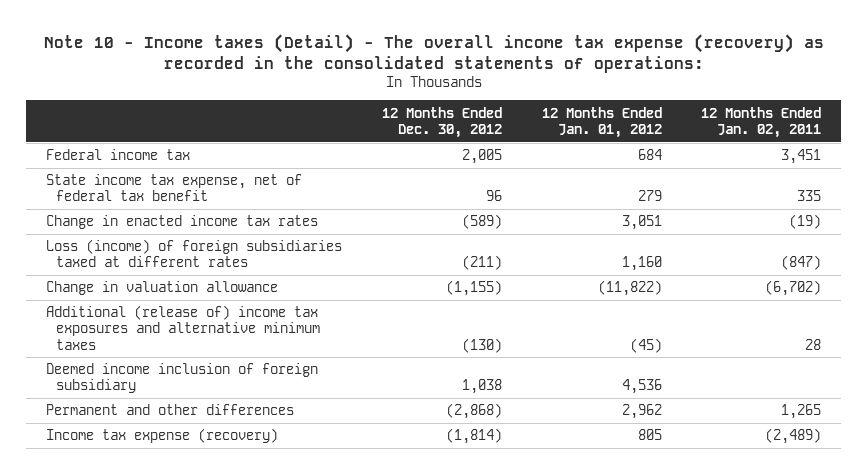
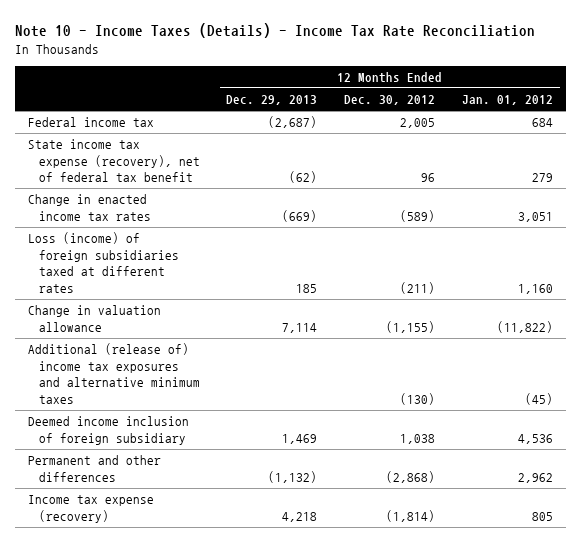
[43,33,824,73] Note 10 - Income taxes (Detail) - The overall income tax expense (recovery) as recorded in the consolidated statements of operations: -> [14,22,535,38] Note 10 - Income Taxes (Details) - Income Tax Rate Reconciliation
[701,106,822,138] 12 Months Ended Jan. 02, 2011 -> none
none -> [226,95,318,106] Dec. 29, 2013
[46,174,303,202] State income tax expense, net of federal tax benefit -> [28,139,200,183] State income tax expense (recovery), net of federal tax benefit

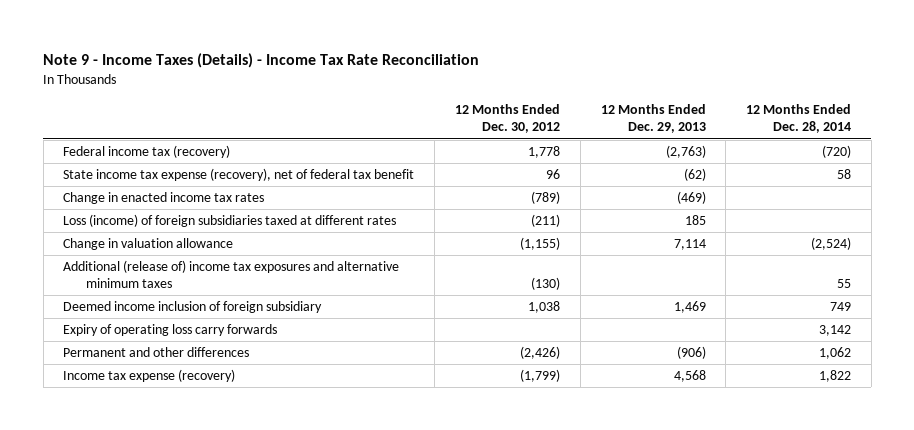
[14,22,535,38] Note 10 - Income Taxes (Details) - Income Tax Rate Reconciliation -> [43,53,480,69] Note 9 - Income Taxes (Details) - Income Tax Rate Reconciliation
[461,95,553,106] Jan. 01, 2012 -> none
none -> [746,104,852,134] 12 Months Ended Dec. 28, 2014
[28,117,155,128] Federal income tax -> [63,145,231,159] Federal income tax (recovery)
[268,116,318,129] (2,687) -> [665,145,706,159] (2,763)
[400,118,436,129] 2,005 -> [527,146,560,159] 1,778
[282,209,318,222] (669) -> [676,191,706,205] (469)
[400,209,436,222] (589) -> [530,191,560,205] (789)
none -> [63,324,278,337] Expiry of operating loss carry forwards
[268,470,318,483] (1,132) -> [676,346,706,360] (906)
[386,470,436,483] (2,868) -> [519,346,560,360] (2,426)
[282,511,318,522] 4,218 -> [673,370,706,383] 4,568
[386,509,436,522] (1,814) -> [519,369,560,383] (1,799)

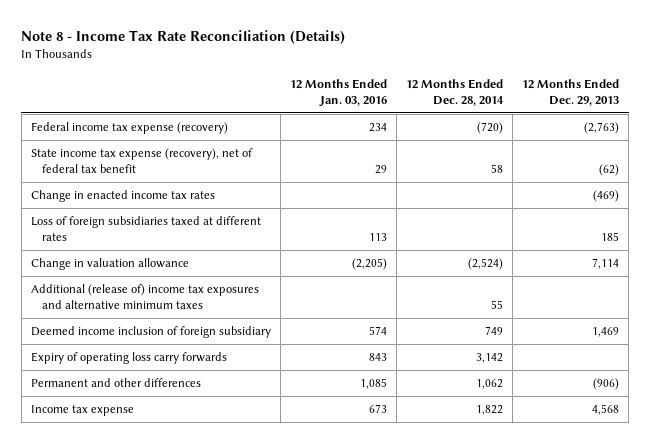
[43,53,480,69] Note 9 - Income Taxes (Details) - Income Tax Rate Reconciliation -> [21,29,346,44] Note 8 - Income Tax Rate Reconciliation (Details)
[454,104,560,134] 12 Months Ended Dec. 30, 2012 -> none
none -> [290,78,388,107] 12 Months Ended Jan. 03, 2016
[63,145,231,159] Federal income tax (recovery) -> [31,122,229,135] Federal income tax expense (recovery)
[63,214,397,228] Loss (income) of foreign subsidiaries taxed at different rates -> [31,216,262,242] Loss of foreign subsidiaries taxed at different rates
[63,369,236,383] Income tax expense (recovery) -> [31,405,135,417] Income tax expense

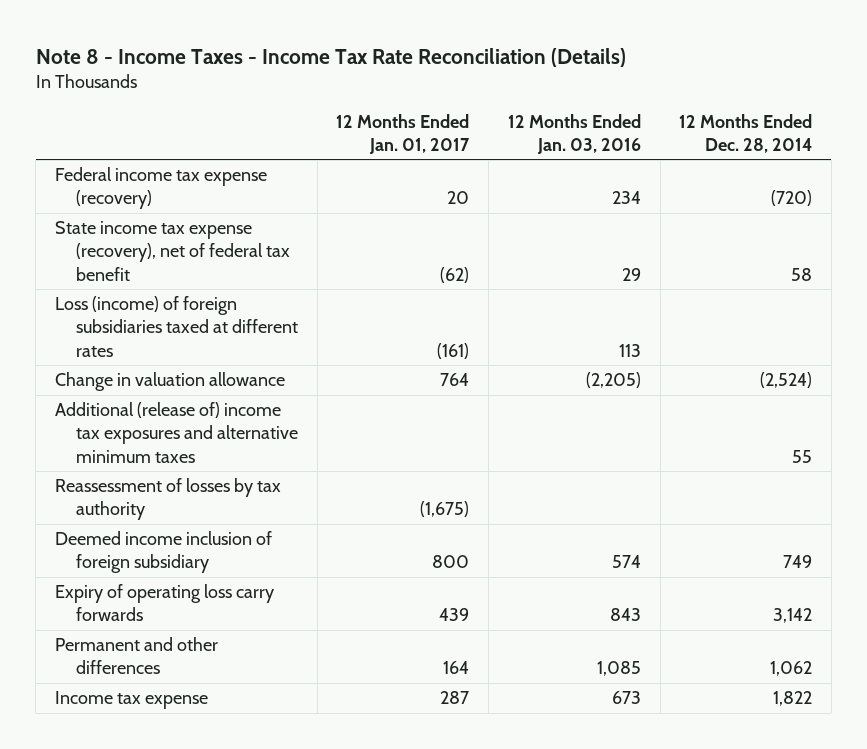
[21,29,346,44] Note 8 - Income Tax Rate Reconciliation (Details) -> [35,47,626,67] Note 8 - Income Taxes - Income Tax Rate Reconciliation (Details)
[522,78,620,106] 12 Months Ended Dec. 29, 2013 -> none
none -> [336,113,471,154] 12 Months Ended Jan. 01, 2017
[31,190,216,203] Change in enacted income tax rates -> none
[31,216,262,242] Loss of foreign subsidiaries taxed at different rates -> [55,296,299,357] Loss (income) of foreign subsidiaries taxed at different rates
none -> [55,478,282,521] Reassessment of losses by tax authority

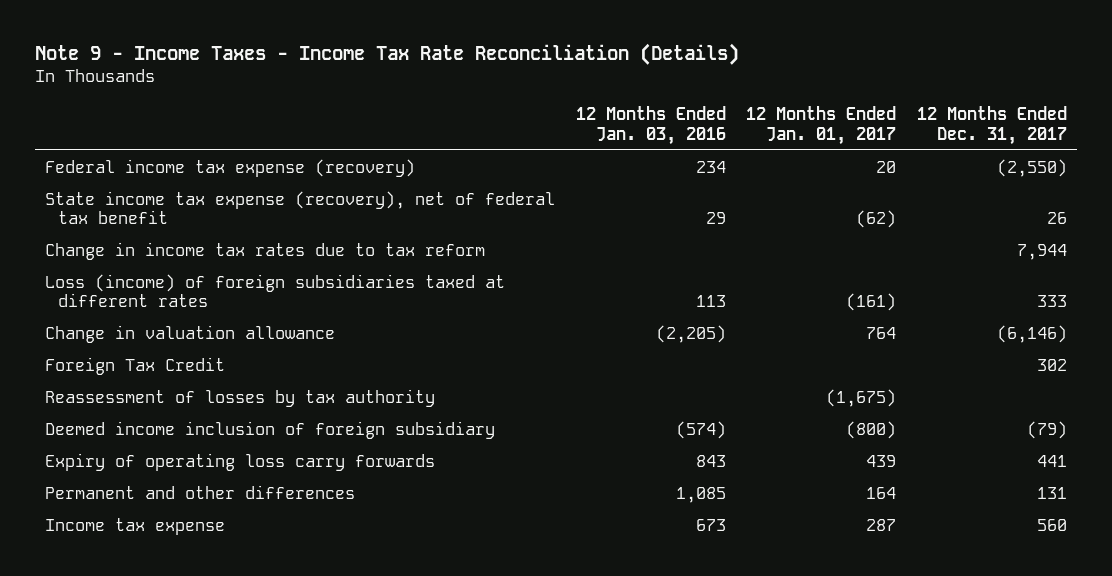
[35,47,626,67] Note 8 - Income Taxes - Income Tax Rate Reconciliation (Details) -> [34,43,739,66] Note 9 - Income Taxes - Income Tax Rate Reconciliation (Details)
[679,113,813,153] 12 Months Ended Dec. 28, 2014 -> none
none -> [917,106,1068,145] 12 Months Ended Dec. 31, 2017
none -> [45,241,486,260] Change in income tax rates due to tax reform
[55,402,299,463] Additional (release of) income tax exposures and alternative minimum taxes -> none
none -> [45,356,226,375] Foreign Tax Credit
[432,555,470,569] 800 -> [846,420,897,439] (800)
[611,555,641,569] 574 -> [675,420,726,439] (574)

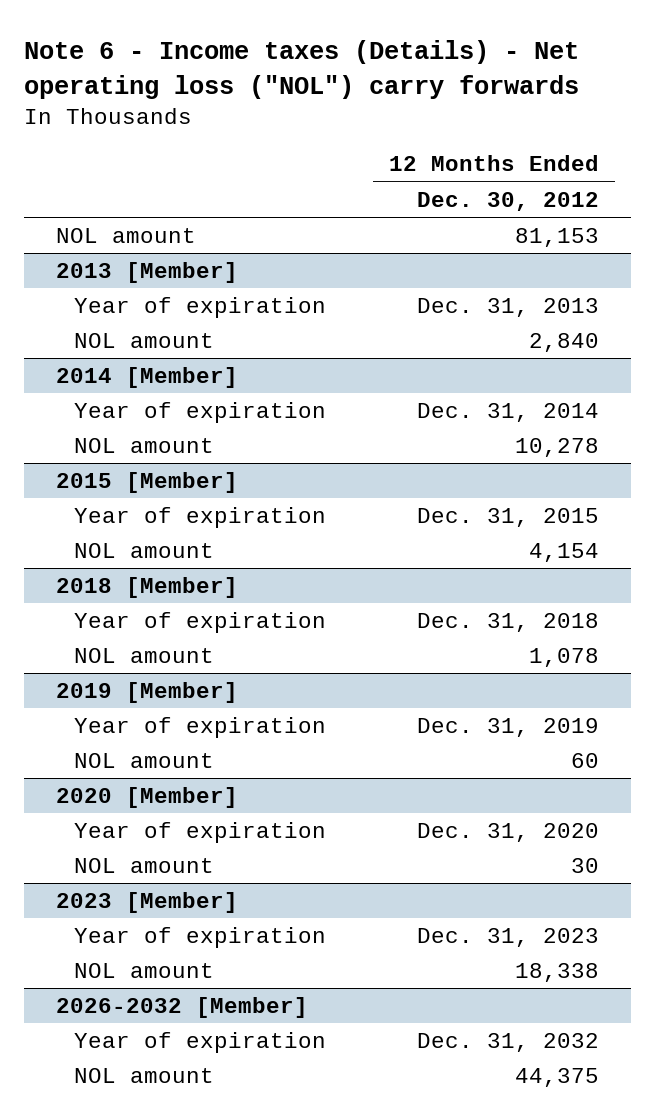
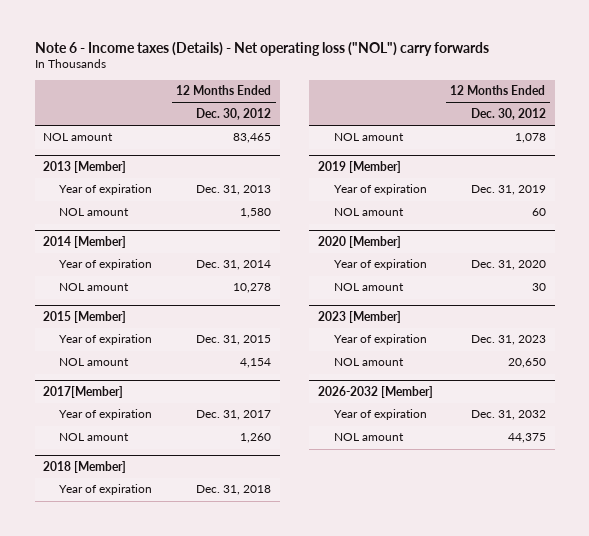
[515,228,600,248] 81,153 -> [233,133,272,144] 83,465
[529,333,600,353] 2,840 -> [240,208,272,219] 1,580
none -> [43,386,124,399] 2017[Member]
none -> [58,409,152,421] Year of expiration
none -> [58,433,129,442] NOL amount
[515,963,600,983] 18,338 -> [507,358,546,369] 20,650

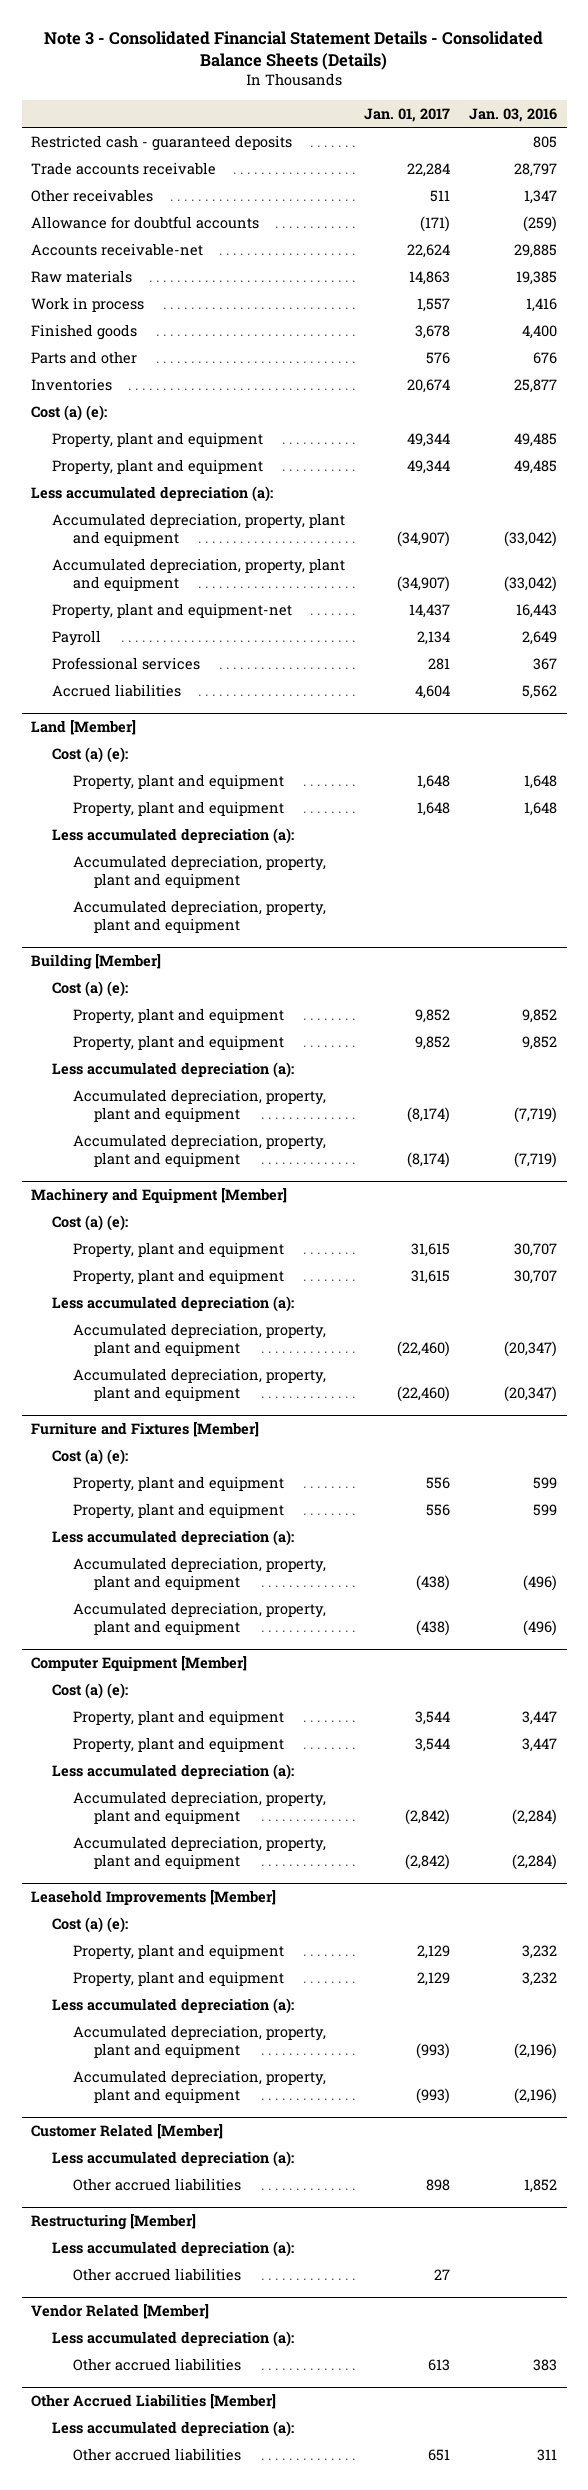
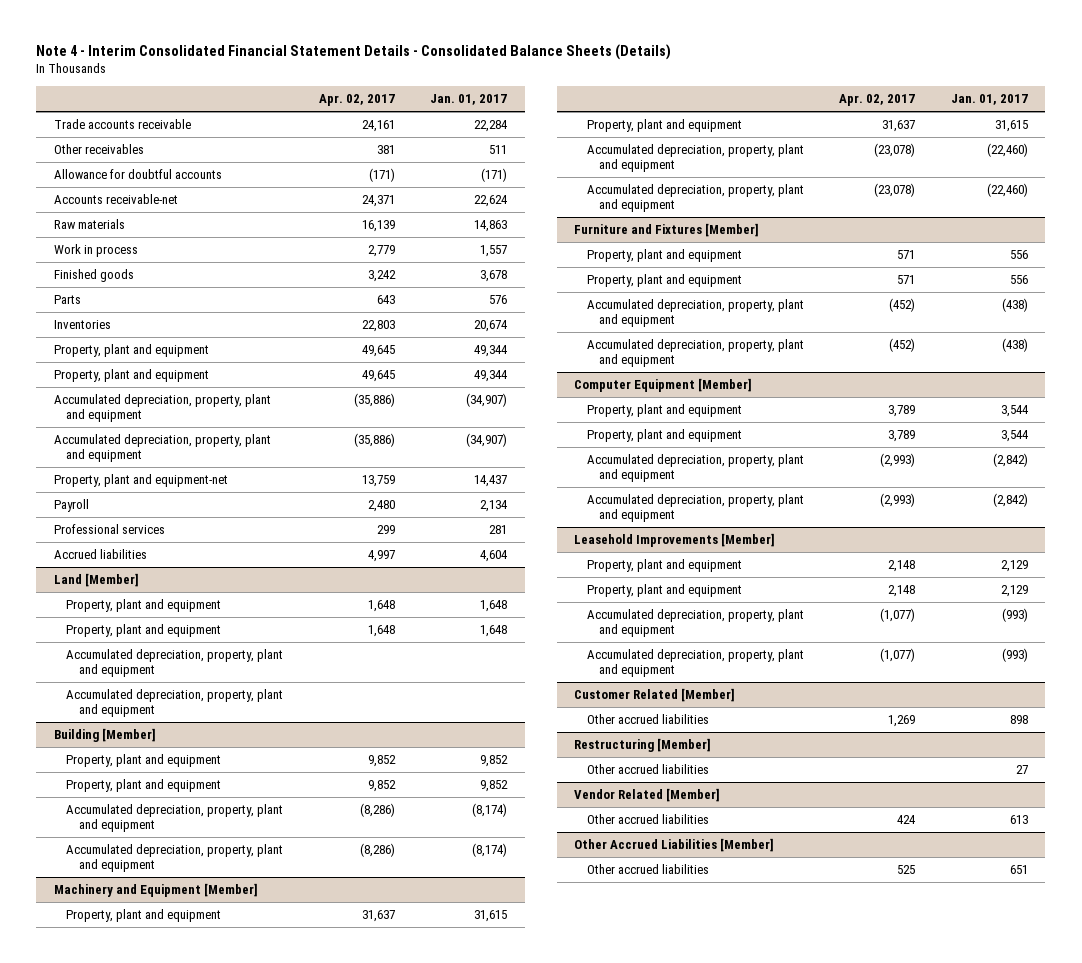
[44,30,544,71] Note 3 - Consolidated Financial Statement Details - Consolidated Balance Sheets (Details) -> [36,44,672,61] Note 4 - Interim Consolidated Financial Statement Details - Consolidated Balance Sheets (Details)
[469,107,558,122] Jan. 03, 2016 -> none
none -> [318,94,395,107] Apr. 02, 2017
[31,134,293,151] Restricted cash - guaranteed deposits -> none
[31,350,138,364] Parts and other -> [54,295,82,305] Parts
[31,404,108,421] Cost (a) (e): -> none
[31,485,274,502] Less accumulated depreciation (a): -> none
[52,746,129,763] Cost (a) (e): -> none
[52,827,295,844] Less accumulated depreciation (a): -> none
[52,980,129,997] Cost (a) (e): -> none
[52,1061,295,1078] Less accumulated depreciation (a): -> none
[52,1214,129,1231] Cost (a) (e): -> none
[52,1295,295,1312] Less accumulated depreciation (a): -> none
[52,1448,129,1465] Cost (a) (e): -> none
[52,1529,295,1546] Less accumulated depreciation (a): -> none
[52,1682,129,1699] Cost (a) (e): -> none
[52,1763,295,1780] Less accumulated depreciation (a): -> none
[52,1916,129,1933] Cost (a) (e): -> none
[52,1997,295,2014] Less accumulated depreciation (a): -> none
[52,2150,295,2167] Less accumulated depreciation (a): -> none
[52,2240,295,2257] Less accumulated depreciation (a): -> none
[52,2330,295,2347] Less accumulated depreciation (a): -> none
[52,2420,295,2437] Less accumulated depreciation (a): -> none

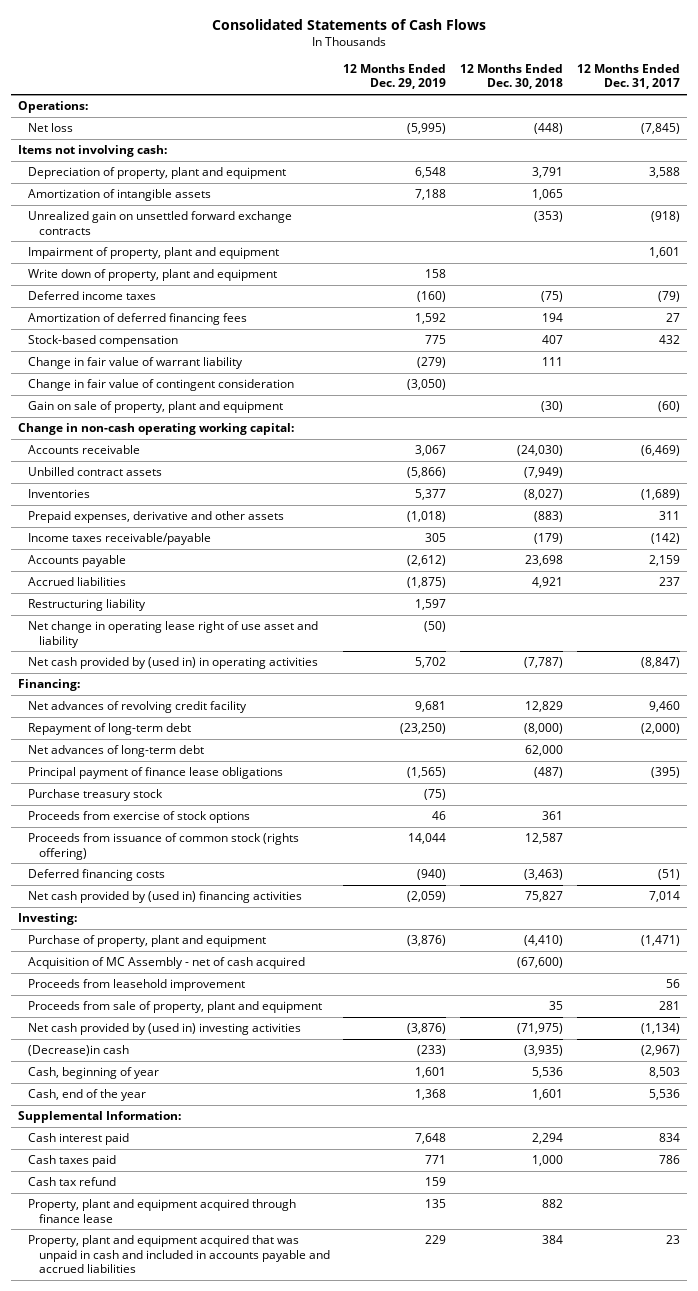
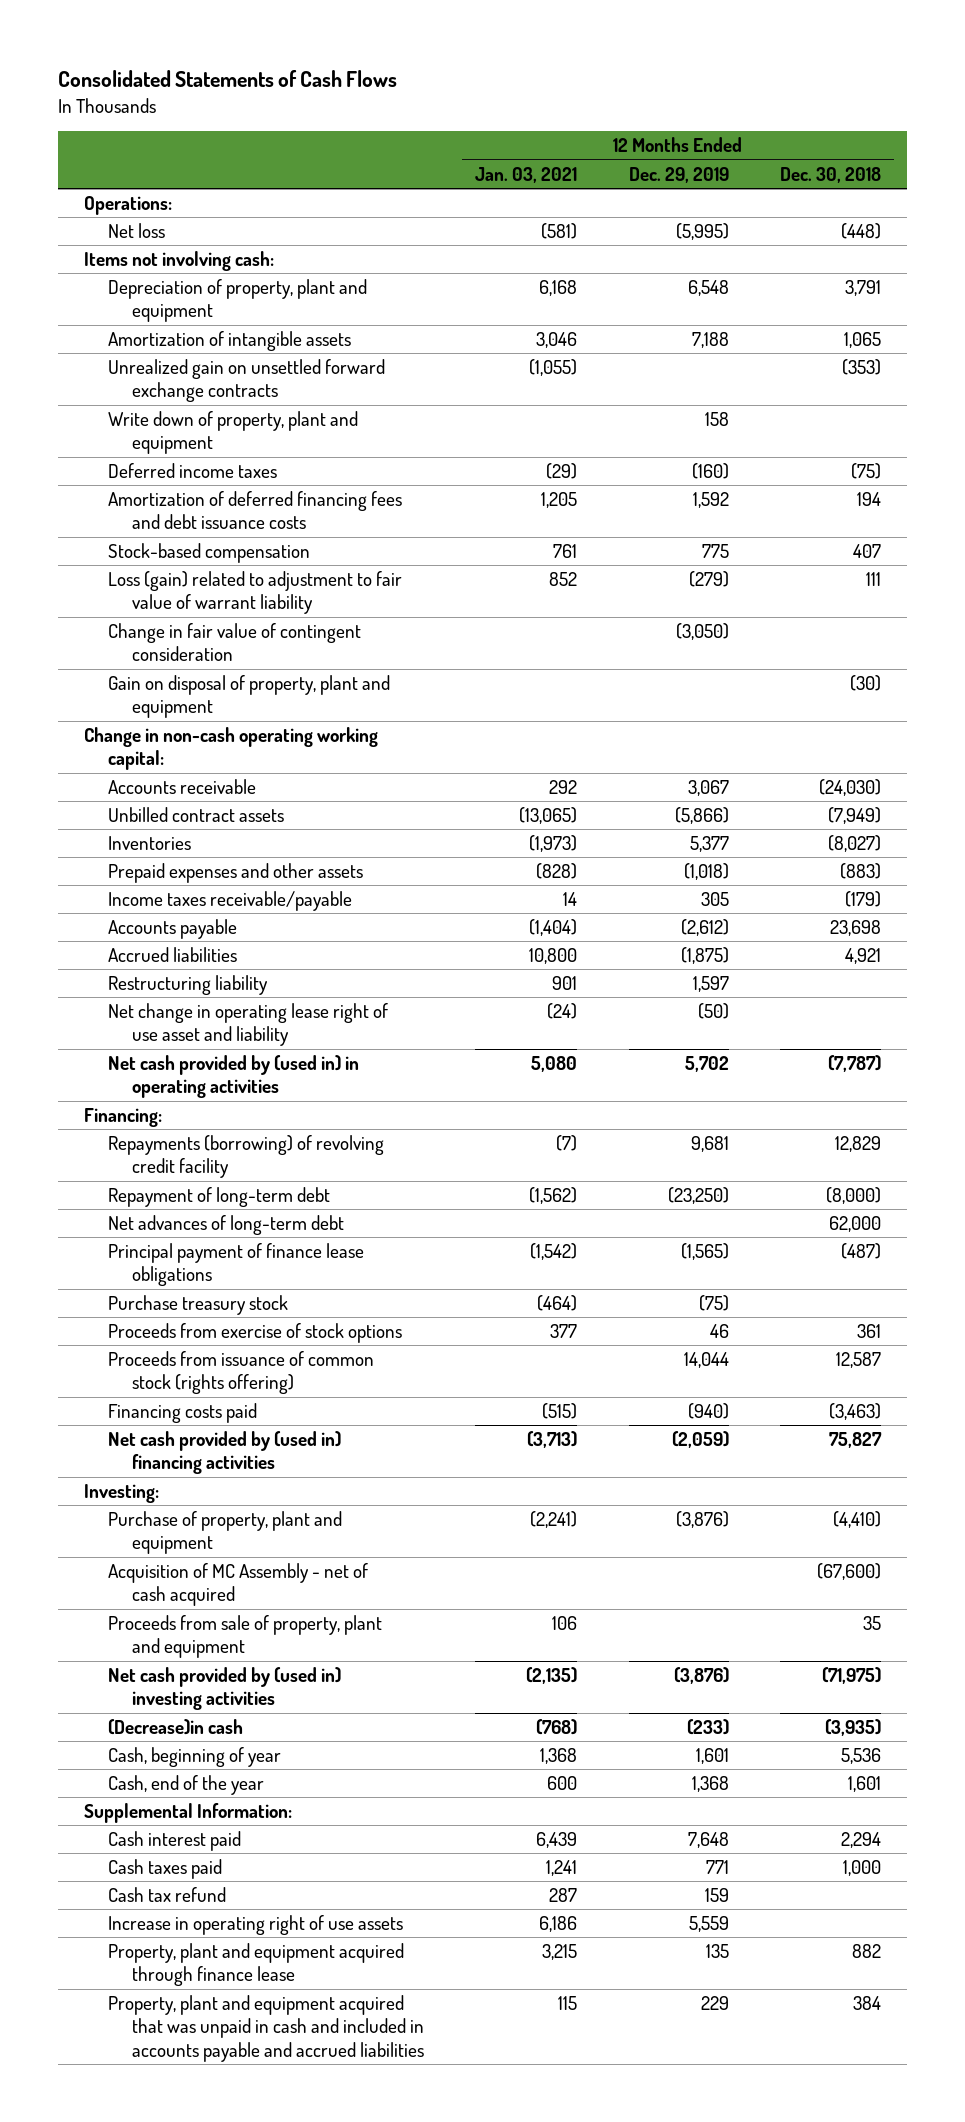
[576,64,680,90] 12 Months Ended Dec. 31, 2017 -> none
none -> [475,166,578,183] Jan. 03, 2021
[28,247,280,260] Impairment of property, plant and equipment -> none
[28,313,248,326] Amortization of deferred financing fees -> [107,491,402,530] Amortization of deferred financing fees and debt issuance costs
[28,357,244,370] Change in fair value of warrant liability -> [107,571,402,615] Loss (gain) related to adjustment to fair value of warrant liability
[28,401,284,414] Gain on sale of property, plant and equipment -> [107,675,390,719] Gain on disposal of property, plant and equipment
[28,511,285,524] Prepaid expenses, derivative and other assets -> [107,863,363,884] Prepaid expenses and other assets
[28,701,248,714] Net advances of revolving credit facility -> [107,1135,384,1179] Repayments (borrowing) of revolving credit facility
[28,869,166,882] Deferred financing costs -> [107,1403,257,1424] Financing costs paid
[28,979,246,992] Proceeds from leasehold improvement -> none
none -> [107,1915,403,1936] Increase in operating right of use assets

